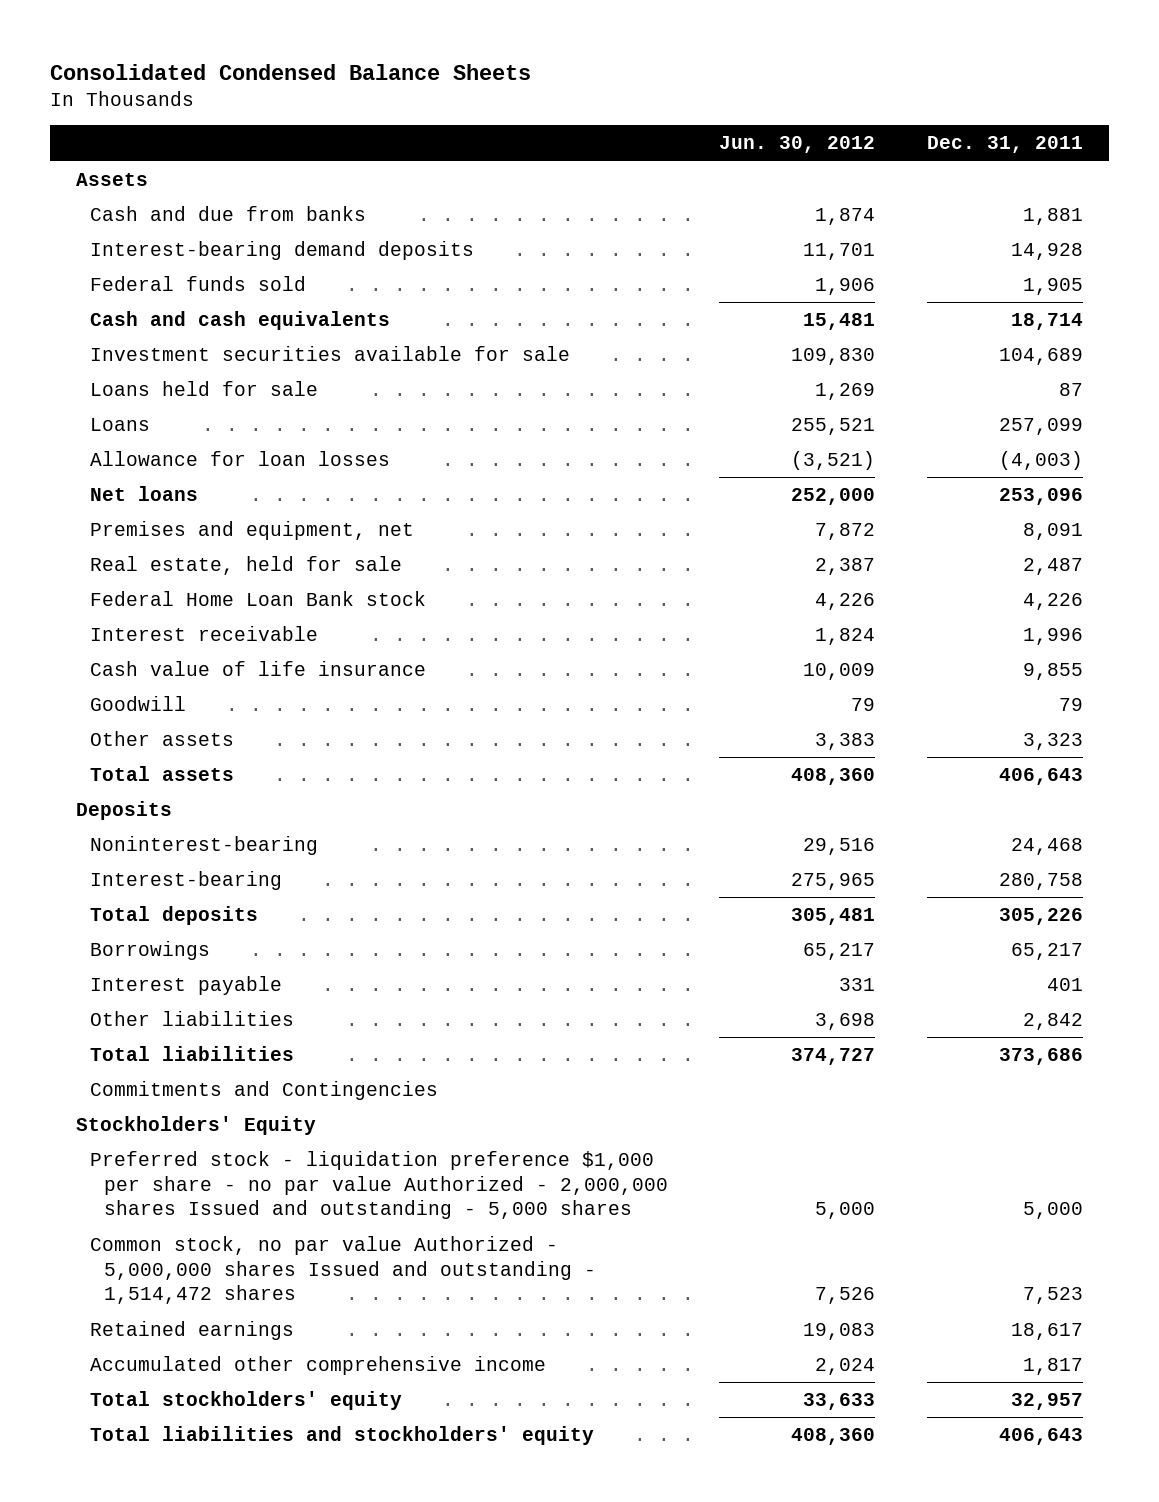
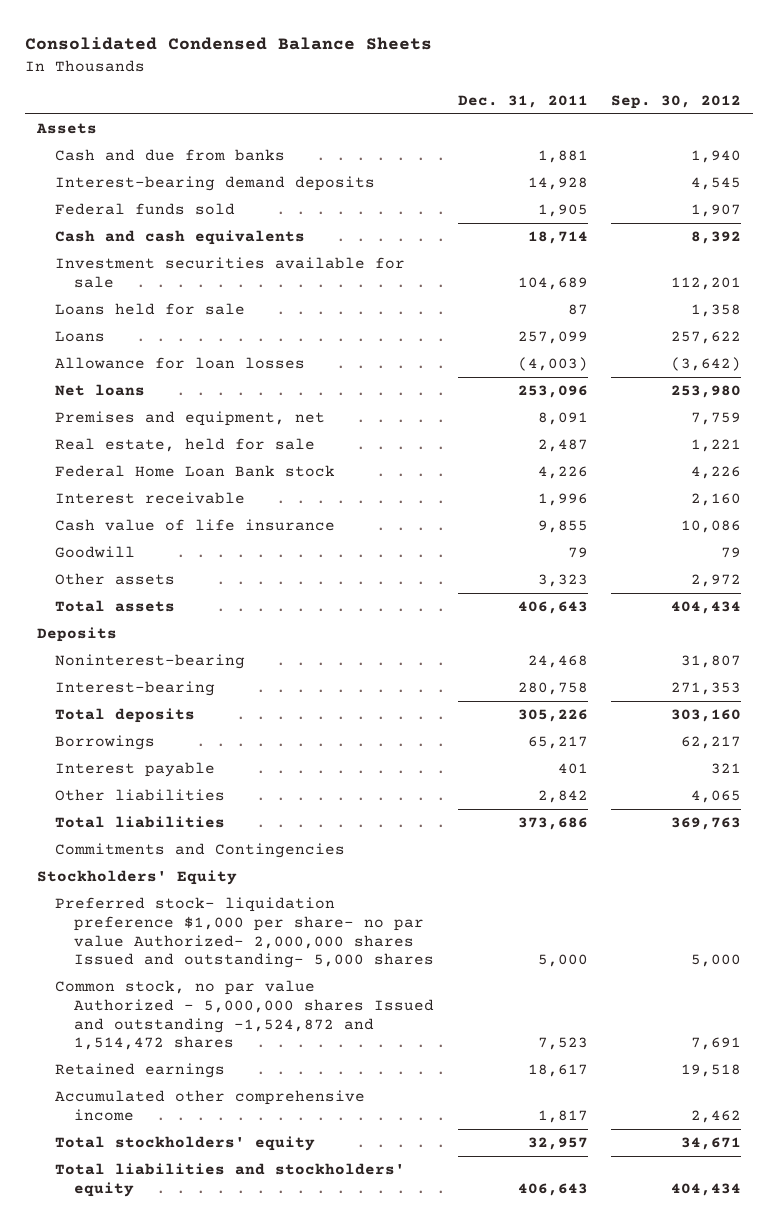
[719,136,876,154] Jun. 30, 2012 -> none
none -> [611,94,742,109] Sep. 30, 2012
[89,1151,668,1220] Preferred stock - liquidation preference $1,000 per share - no par value Authorized - 2,000,000 shares Issued and outstanding - 5,000 shares -> [55,897,435,969] Preferred stock- liquidation preference $1,000 per share- no par value Authorized- 2,000,000 shares Issued and outstanding- 5,000 shares
[89,1236,596,1305] Common stock, no par value Authorized - 5,000,000 shares Issued and outstanding - 1,514,472 shares -> [55,980,435,1051] Common stock, no par value Authorized - 5,000,000 shares Issued and outstanding -1,524,872 and 1,514,472 shares

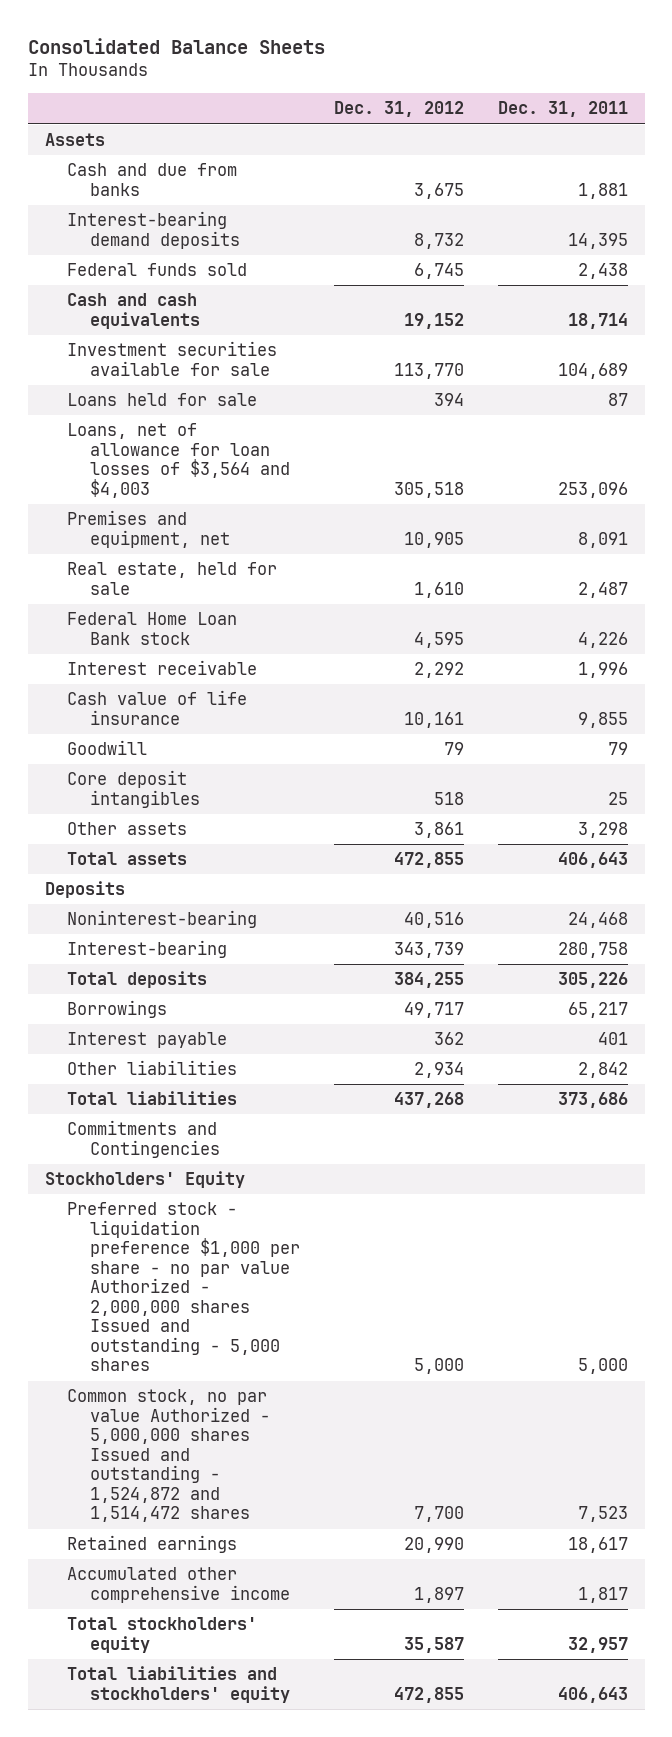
[24,37,432,51] Consolidated Condensed Balance Sheets -> [27,37,325,54] Consolidated Balance Sheets
[611,94,742,109] Sep. 30, 2012 -> none
none -> [333,101,464,118] Dec. 31, 2012
[527,177,588,191] 14,928 -> [567,232,628,249] 14,395
[537,204,588,218] 1,905 -> [577,263,628,280] 2,438
[55,331,106,343] Loans -> none
[55,357,306,370] Allowance for loan losses -> none
[55,384,146,397] Net loans -> [67,423,290,498] Loans, net of allowance for loan losses of $3,564 and $4,003
none -> [67,770,200,808] Core deposit intangibles
[537,574,588,588] 3,323 -> [577,822,628,839] 3,298
[55,897,435,969] Preferred stock- liquidation preference $1,000 per share- no par value Authorized- 2,000,000 shares Issued and outstanding- 5,000 shares -> [67,1202,300,1372] Preferred stock - liquidation preference $1,000 per share - no par value Authorized - 2,000,000 shares Issued and outstanding - 5,000 shares
[55,980,435,1051] Common stock, no par value Authorized - 5,000,000 shares Issued and outstanding -1,524,872 and 1,514,472 shares -> [67,1389,270,1523] Common stock, no par value Authorized - 5,000,000 shares Issued and outstanding - 1,524,872 and 1,514,472 shares

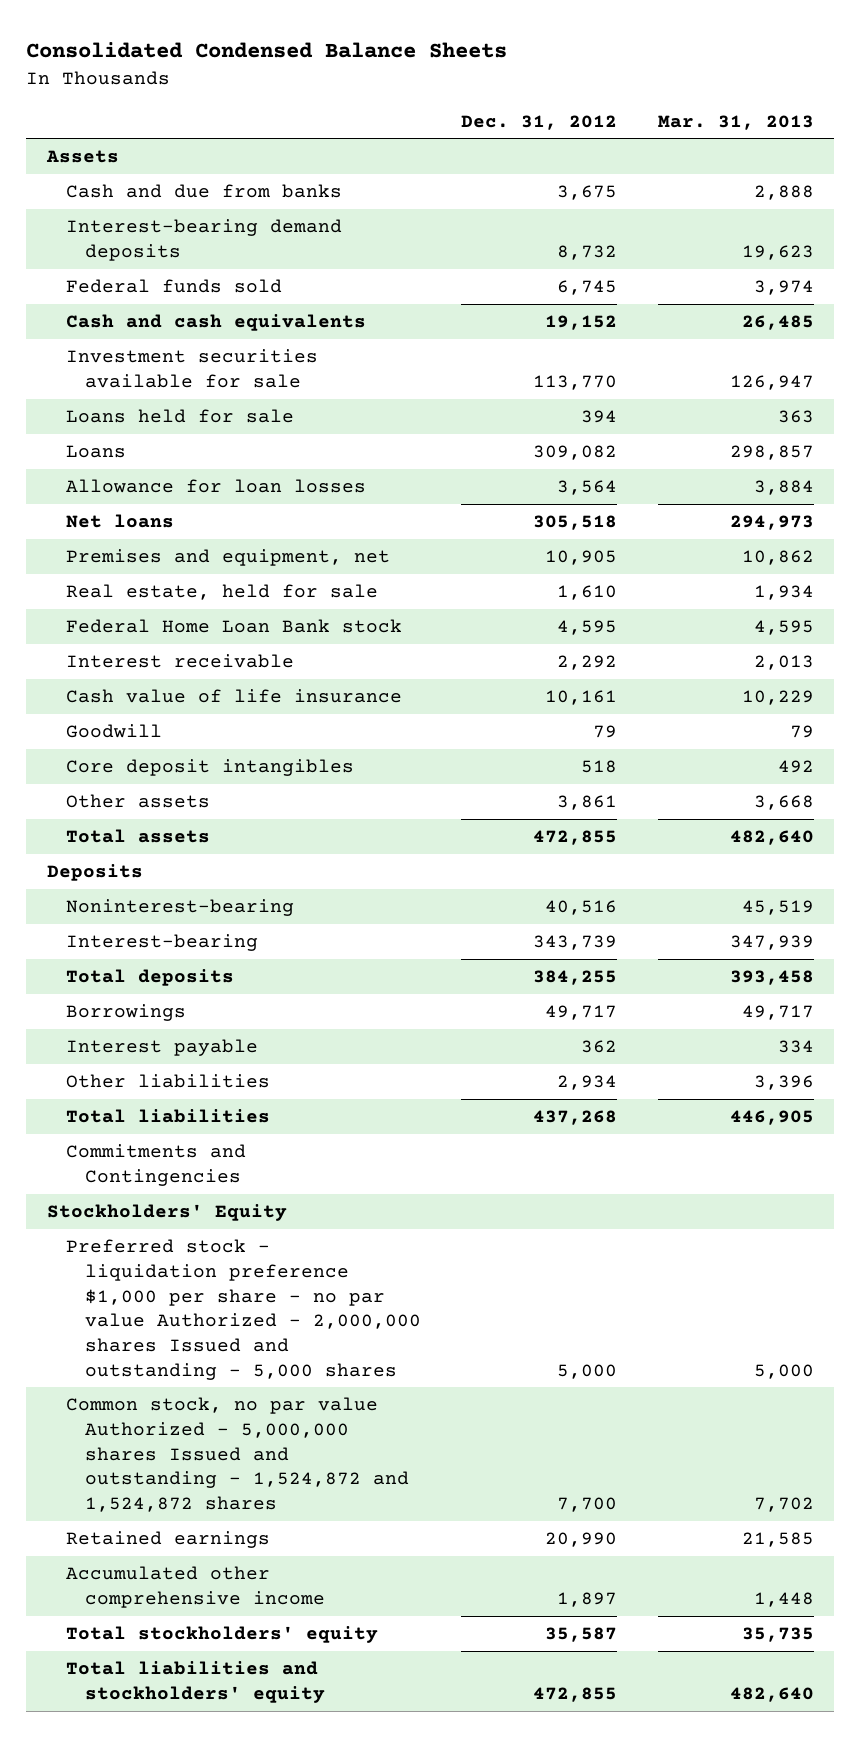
[27,37,325,54] Consolidated Balance Sheets -> [26,42,508,59] Consolidated Condensed Balance Sheets
[497,101,628,118] Dec. 31, 2011 -> none
none -> [657,114,814,130] Mar. 31, 2013
none -> [65,445,126,459] Loans
none -> [65,479,366,494] Allowance for loan losses
[67,423,290,498] Loans, net of allowance for loan losses of $3,564 and $4,003 -> [65,514,174,529] Net loans
[67,1389,270,1523] Common stock, no par value Authorized - 5,000,000 shares Issued and outstanding - 1,524,872 and 1,514,472 shares -> [65,1397,410,1512] Common stock, no par value Authorized - 5,000,000 shares Issued and outstanding - 1,524,872 and 1,524,872 shares

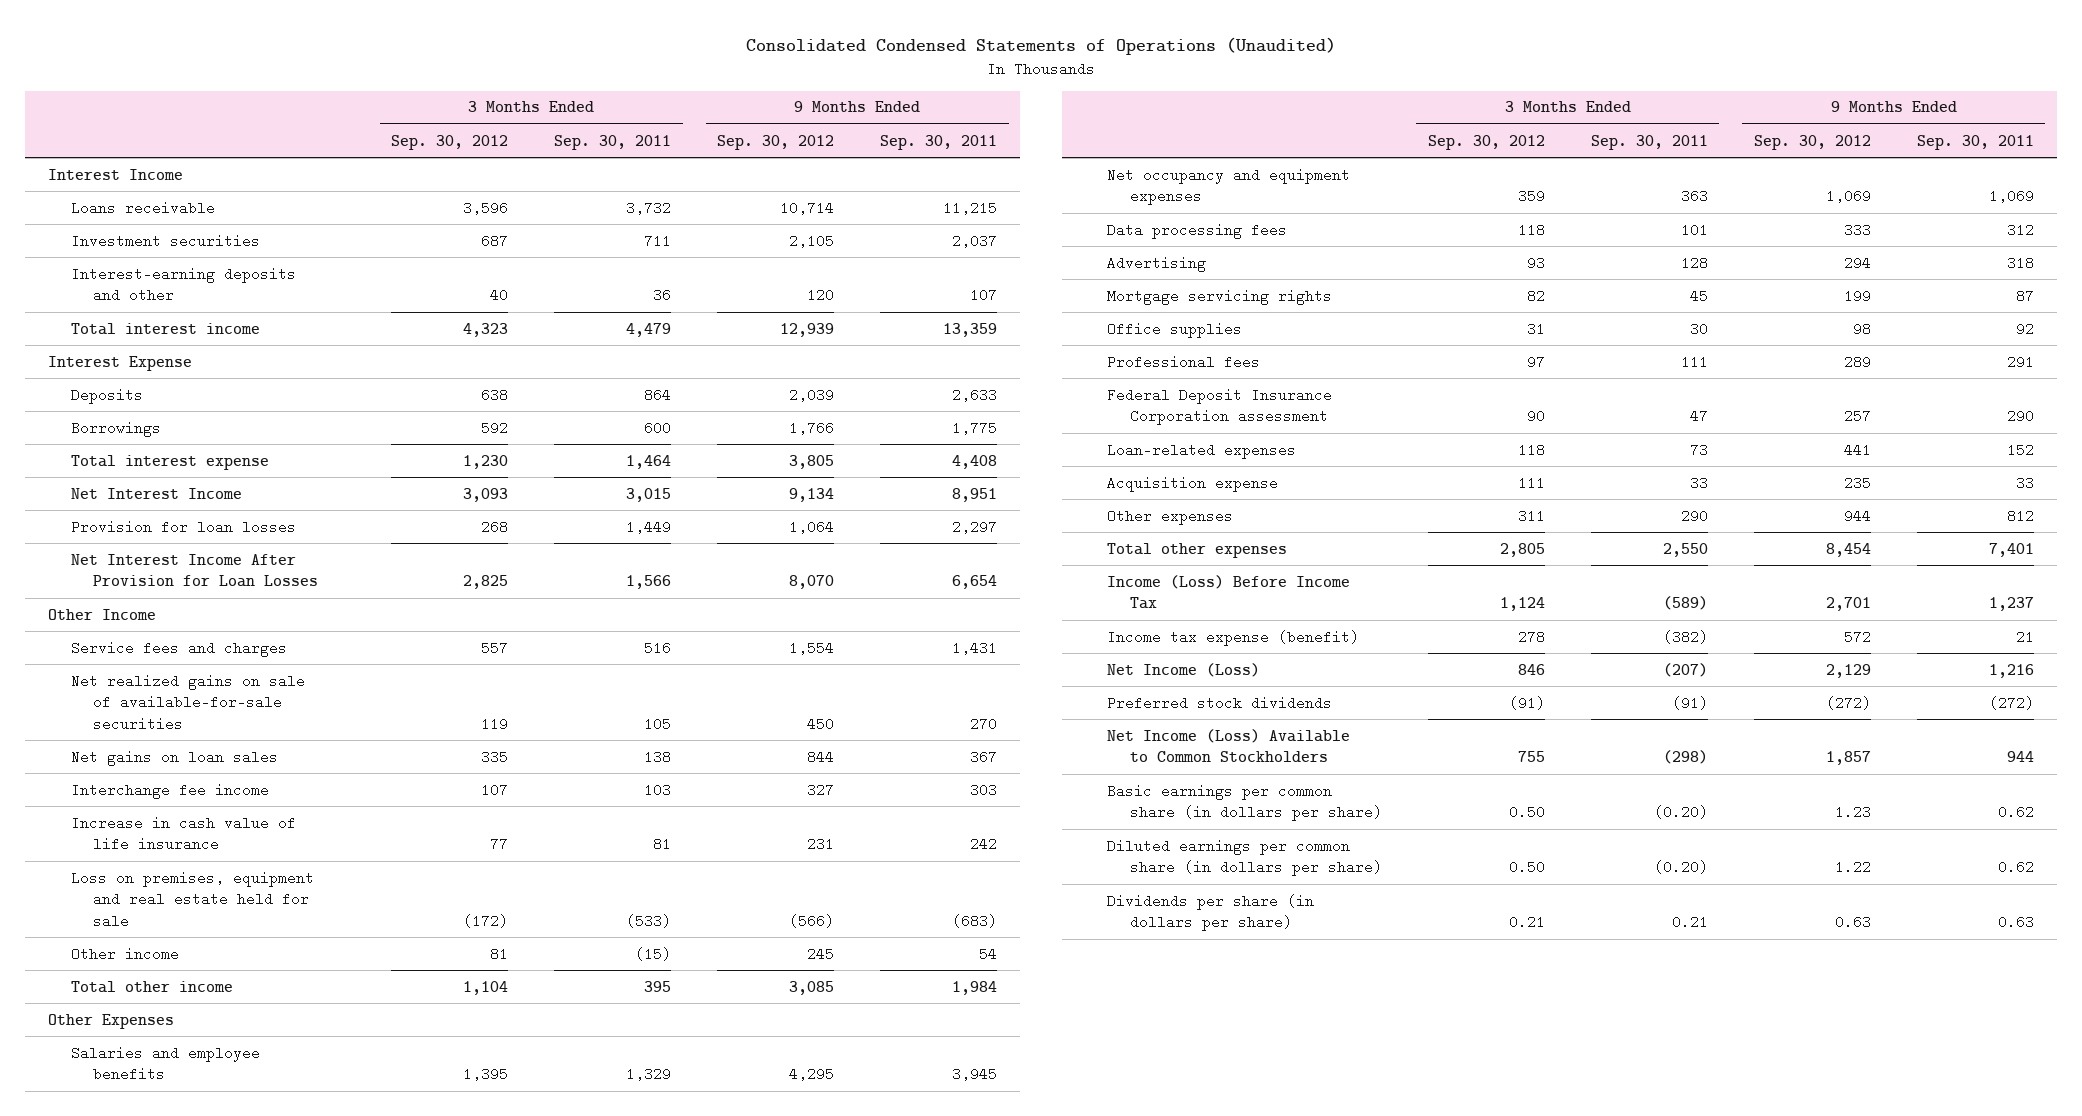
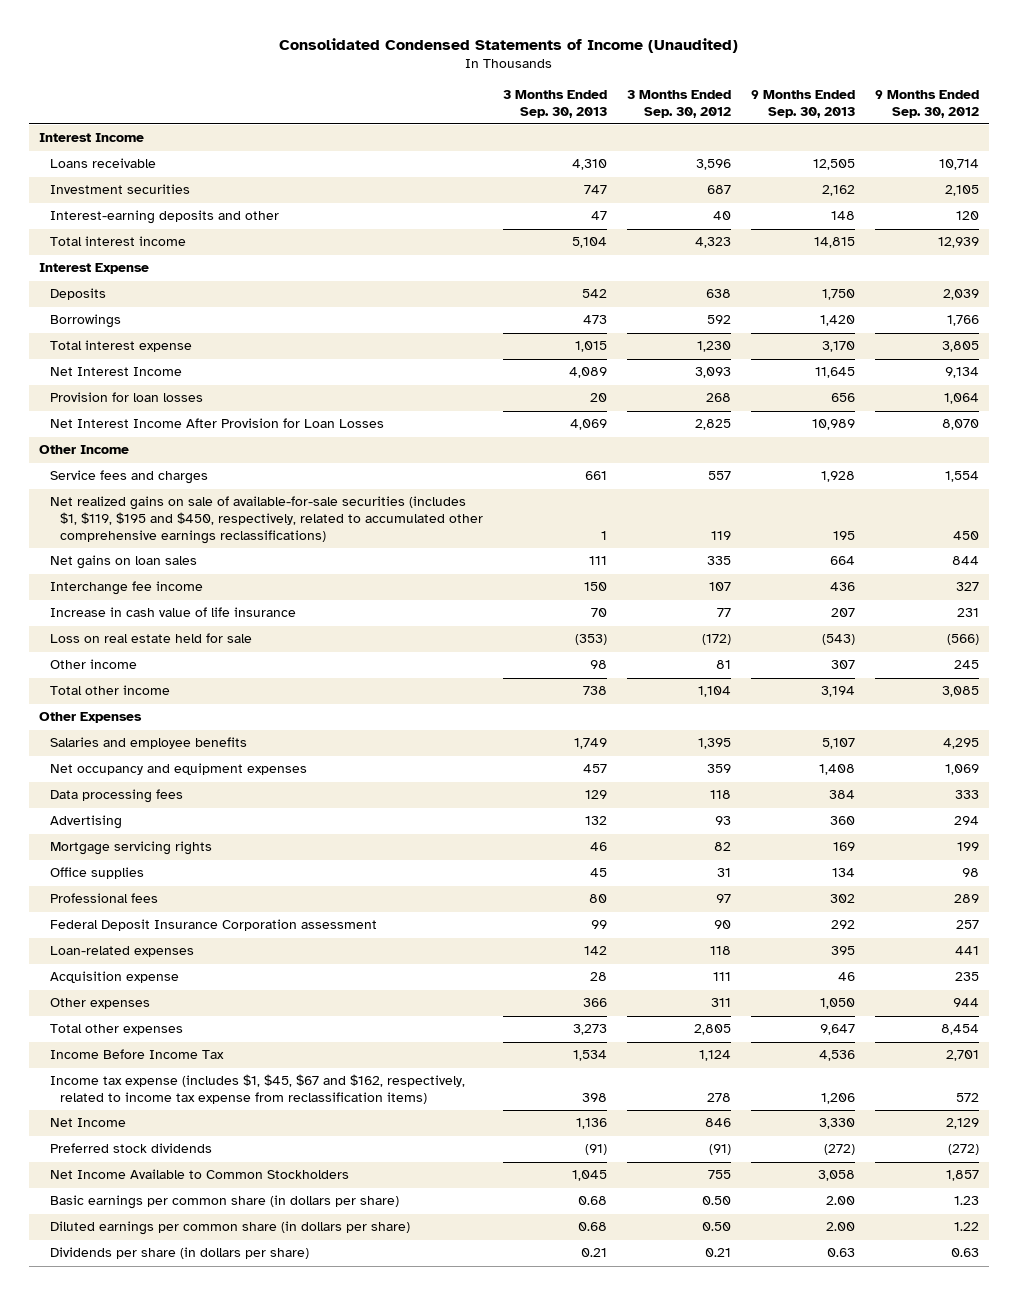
[746,37,1337,56] Consolidated Condensed Statements of Operations (Unaudited) -> [279,37,739,53] Consolidated Condensed Statements of Income (Unaudited)
[554,134,672,150] Sep. 30, 2011 -> none
[880,134,998,150] Sep. 30, 2011 -> none
none -> [503,89,608,118] 3 Months Ended Sep. 30, 2013
none -> [751,89,856,118] 9 Months Ended Sep. 30, 2013
[70,673,305,731] Net realized gains on sale of available-for-sale securities -> [49,496,484,544] Net realized gains on sale of available-for-sale securities (includes $1, $119, $195 and $450, respectively, related to accumulated other comprehensive earnings reclassifications)
[70,870,314,928] Loss on premises, equipment and real estate held for sale -> [49,633,252,644] Loss on real estate held for sale
[1107,574,1351,610] Income (Loss) Before Income Tax -> [49,1049,224,1060] Income Before Income Tax
[1107,629,1360,646] Income tax expense (benefit) -> [49,1074,465,1105] Income tax expense (includes $1, $45, $67 and $162, respectively, related to income tax expense from reclassification items)
[1107,662,1261,677] Net Income (Loss) -> [49,1118,126,1128] Net Income
[1107,728,1351,763] Net Income (Loss) Available to Common Stockholders -> [49,1169,349,1180] Net Income Available to Common Stockholders

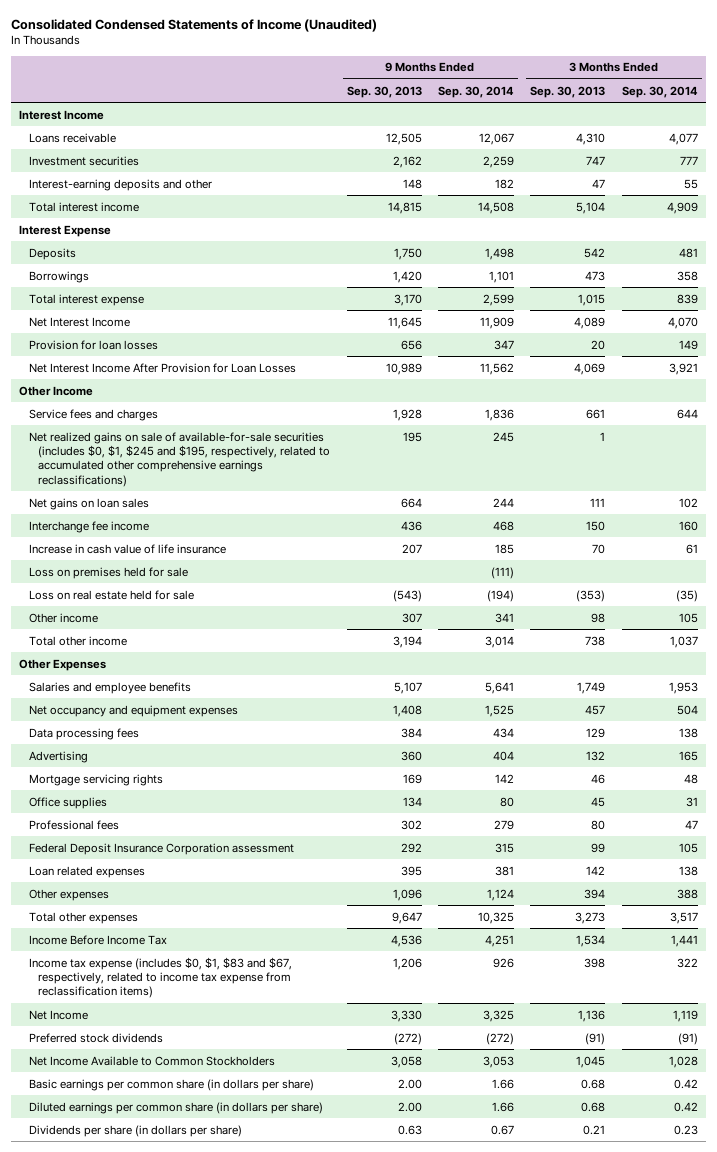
[627,89,732,118] 3 Months Ended Sep. 30, 2012 -> none
[875,89,980,118] 9 Months Ended Sep. 30, 2012 -> none
none -> [437,85,514,98] Sep. 30, 2014
none -> [621,85,698,98] Sep. 30, 2014
[49,496,484,544] Net realized gains on sale of available-for-sale securities (includes $1, $119, $195 and $450, respectively, related to accumulated other comprehensive earnings reclassifications) -> [28,431,331,487] Net realized gains on sale of available-for-sale securities (includes $0, $1, $245 and $195, respectively, related to accumulated other comprehensive earnings reclassifications)
none -> [28,566,188,579] Loss on premises held for sale
[49,971,179,984] Acquisition expense -> none
[49,946,194,958] Loan-related expenses -> [28,865,145,878] Loan related expenses
[583,998,608,1008] 366 -> [584,888,606,899] 394
[820,998,856,1010] 1,050 -> [392,888,422,901] 1,096
[49,1074,465,1105] Income tax expense (includes $1, $45, $67 and $162, respectively, related to income tax expense from reclassification items) -> [28,956,292,999] Income tax expense (includes $0, $1, $83 and $67, respectively, related to income tax expense from reclassification items)

